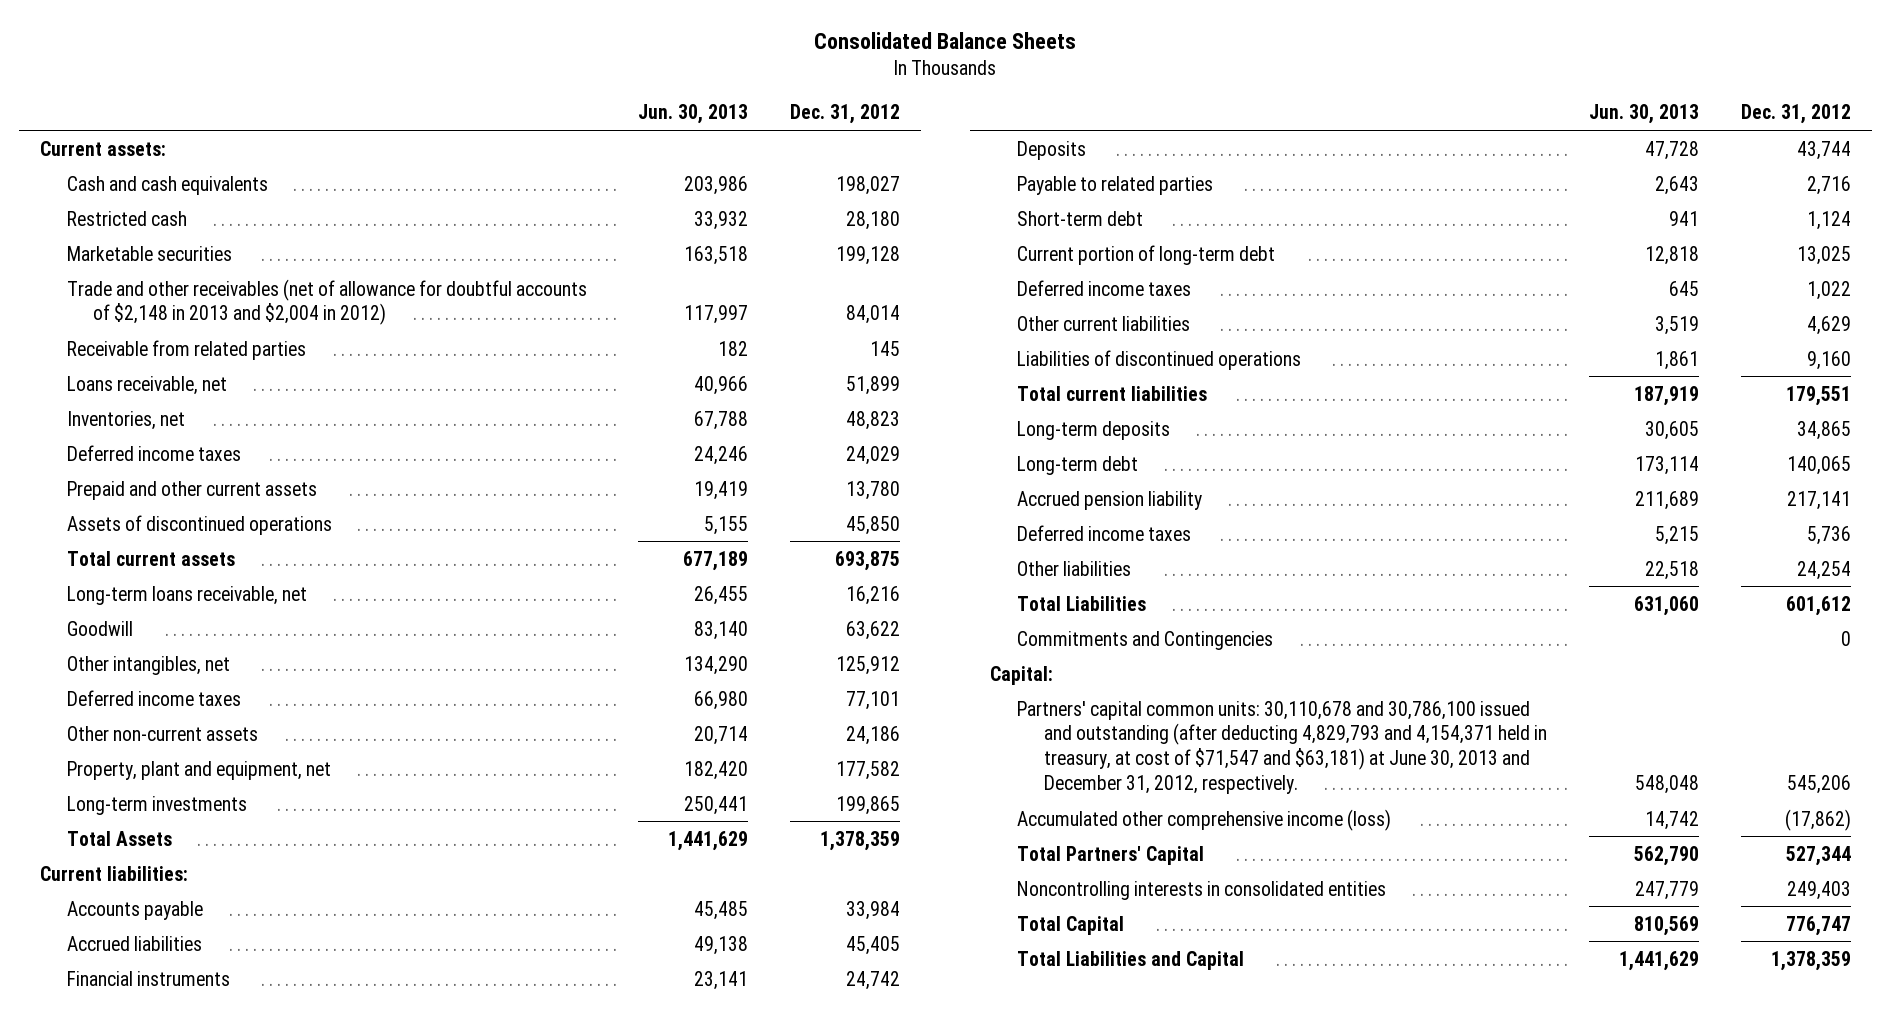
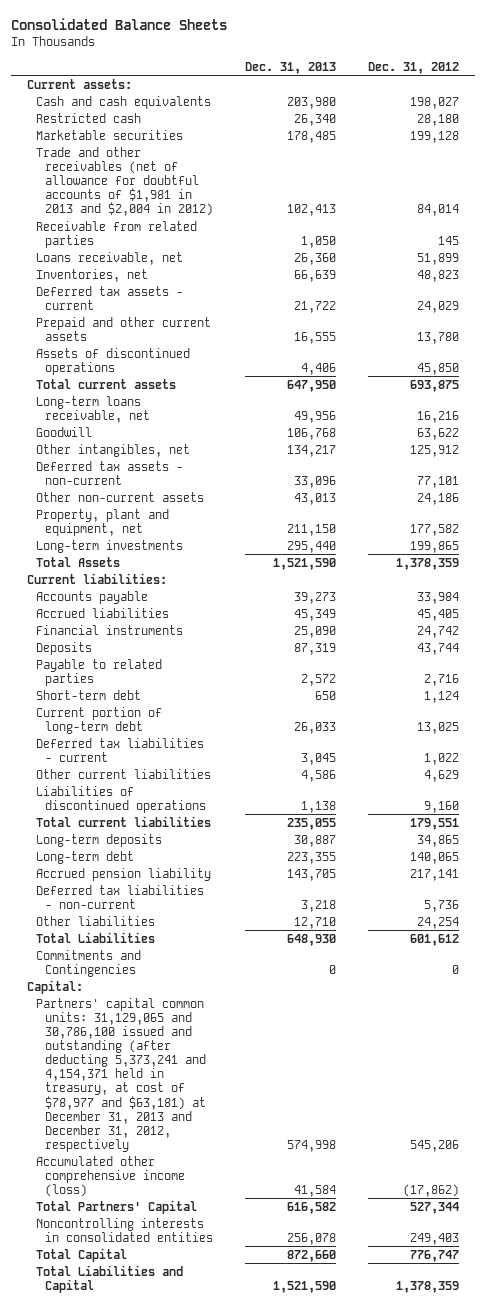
[638,104,749,125] Jun. 30, 2013 -> none
none -> [245,61,337,74] Dec. 31, 2013
[66,278,587,326] Trade and other receivables (net of allowance for doubtful accounts of $2,148 in 2013 and $2,004 in 2012) -> [36,146,214,217] Trade and other receivables (net of allowance for doubtful accounts of $1,981 in 2013 and $2,004 in 2012)
[66,444,241,461] Deferred income taxes -> [36,285,184,310] Deferred tax assets - current
[66,689,241,706] Deferred income taxes -> [36,460,184,485] Deferred tax assets - non-current
[1017,279,1192,296] Deferred income taxes -> [36,737,205,762] Deferred tax liabilities - current
[1017,524,1192,541] Deferred income taxes -> [36,884,205,909] Deferred tax liabilities - non-current
[1017,700,1547,795] Partners' capital common units: 30,110,678 and 30,786,100 issued and outstanding (after deducting 4,829,793 and 4,154,371 held in treasury, at cost of $71,547 and $63,181) at June 30, 2013 and December 31, 2012, respectively. -> [36,997,207,1152] Partners' capital common units: 31,129,065 and 30,786,100 issued and outstanding (after deducting 5,373,241 and 4,154,371 held in treasury, at cost of $78,977 and $63,181) at December 31, 2013 and December 31, 2012, respectively

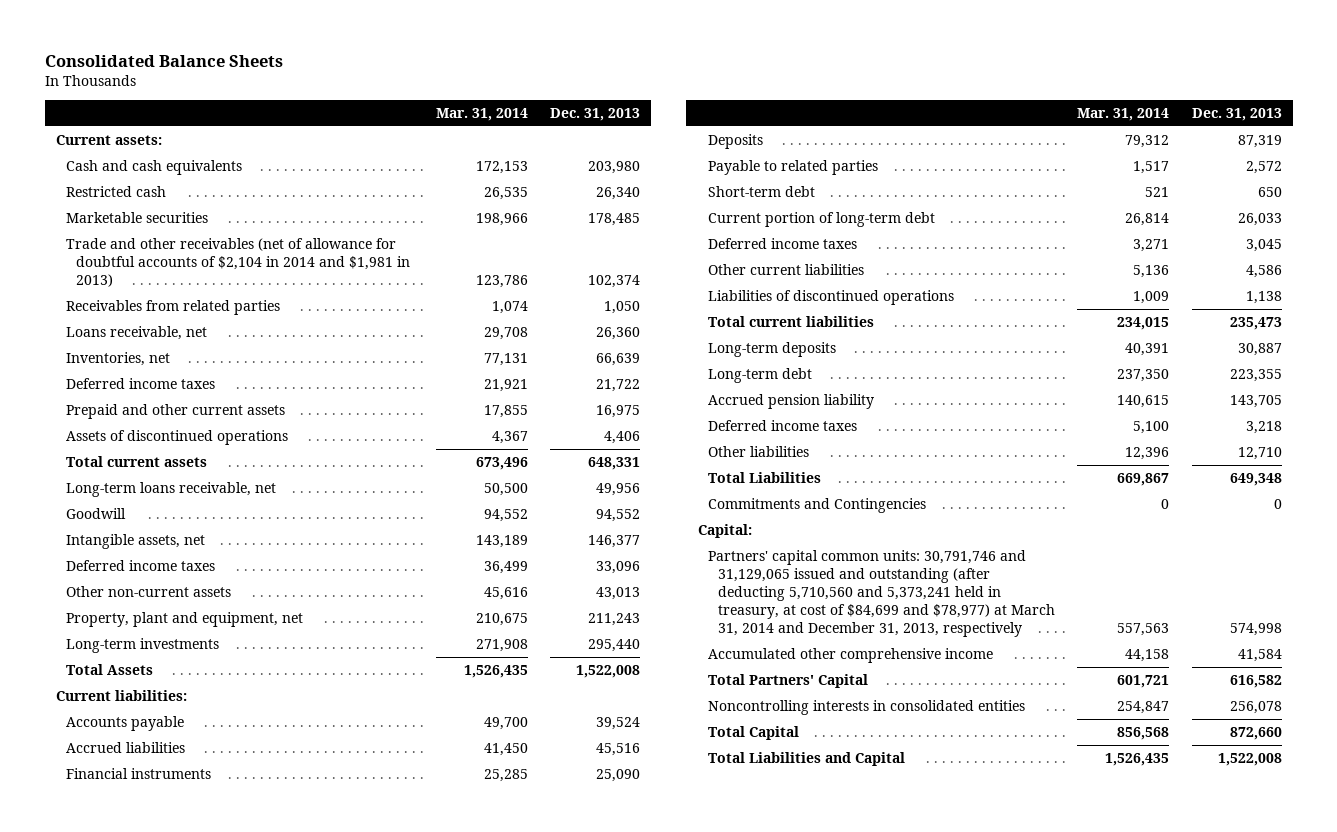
[368,61,460,74] Dec. 31, 2012 -> none
none -> [435,107,528,121] Mar. 31, 2014
[36,146,214,217] Trade and other receivables (net of allowance for doubtful accounts of $1,981 in 2013 and $2,004 in 2012) -> [66,238,411,287] Trade and other receivables (net of allowance for doubtful accounts of $2,104 in 2014 and $1,981 in 2013)
[287,204,337,217] 102,413 -> [587,274,640,288] 102,374
[36,220,198,248] Receivable from related parties -> [66,300,281,316] Receivables from related parties
[36,285,184,310] Deferred tax assets - current -> [66,378,216,390] Deferred income taxes
[294,331,337,344] 16,555 -> [595,405,640,419] 16,975
[287,379,337,392] 647,950 -> [587,457,640,471] 648,331
[287,427,337,440] 106,768 -> [595,509,640,523] 94,552
[36,443,191,457] Other intangibles, net -> [66,534,206,550] Intangible assets, net
[287,444,337,457] 134,217 -> [587,535,640,549] 146,377
[36,460,184,485] Deferred tax assets - non-current -> [66,560,216,572] Deferred income taxes
[287,523,337,536] 211,150 -> [587,613,640,627] 211,243
[273,557,337,570] 1,521,590 -> [575,665,640,679] 1,522,008
[294,591,337,604] 39,273 -> [595,717,640,731] 39,524
[294,608,337,621] 45,349 -> [595,743,640,757] 45,516
[36,737,205,762] Deferred tax liabilities - current -> [707,238,857,250] Deferred income taxes
[287,817,337,830] 235,055 -> [1229,317,1282,331] 235,473
[36,884,205,909] Deferred tax liabilities - non-current -> [707,420,857,432] Deferred income taxes
[287,933,337,946] 648,930 -> [1229,473,1282,487] 649,348
[36,997,207,1152] Partners' capital common units: 31,129,065 and 30,786,100 issued and outstanding (after deducting 5,373,241 and 4,154,371 held in treasury, at cost of $78,977 and $63,181) at December 31, 2013 and December 31, 2012, respectively -> [707,550,1055,637] Partners' capital common units: 30,791,746 and 31,129,065 issued and outstanding (after deducting 5,710,560 and 5,373,241 held in treasury, at cost of $84,699 and $78,977) at March 31, 2014 and December 31, 2013, respectively
[36,1155,186,1197] Accumulated other comprehensive income (loss) -> [707,648,993,664] Accumulated other comprehensive income
[273,1280,337,1293] 1,521,590 -> [1217,753,1282,767] 1,522,008

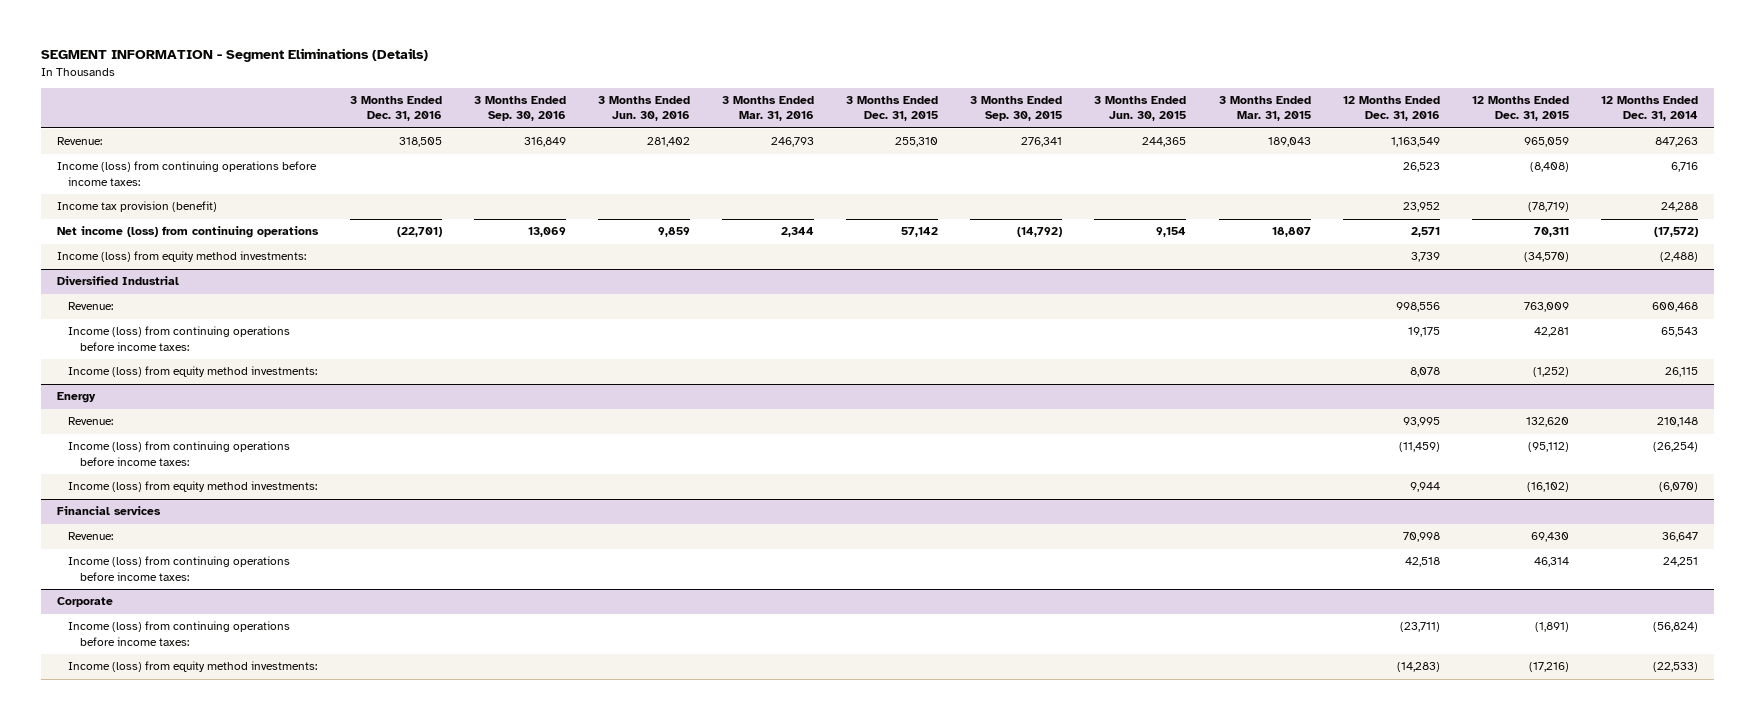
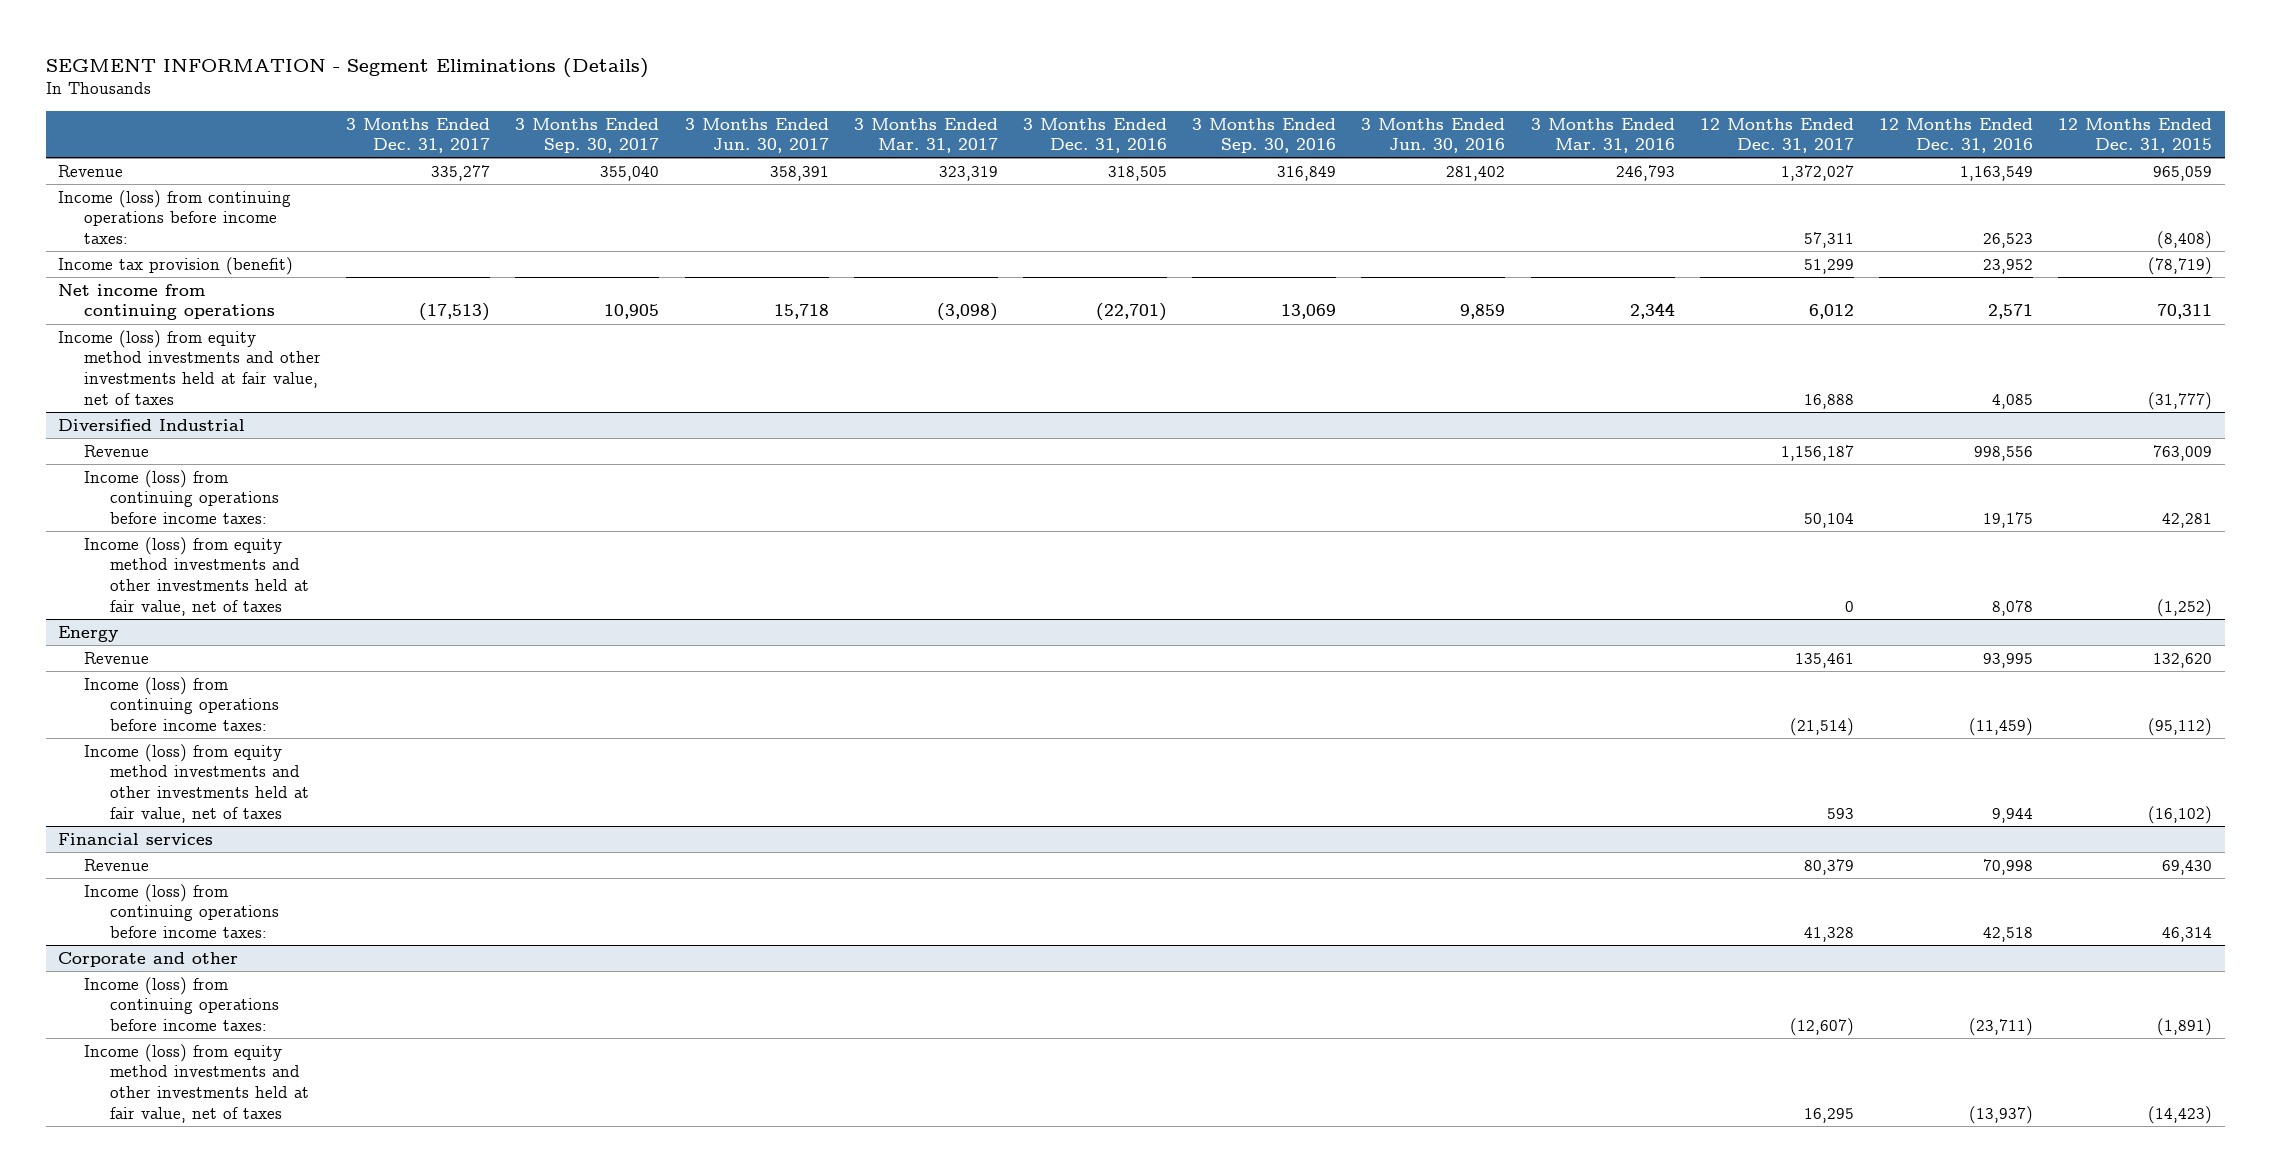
[846,96,939,122] 3 Months Ended Dec. 31, 2015 -> none
[970,96,1063,122] 3 Months Ended Sep. 30, 2015 -> none
[1094,96,1187,122] 3 Months Ended Jun. 30, 2015 -> none
[1218,96,1311,122] 3 Months Ended Mar. 31, 2015 -> none
[1600,96,1698,122] 12 Months Ended Dec. 31, 2014 -> none
none -> [346,117,491,154] 3 Months Ended Dec. 31, 2017
none -> [515,117,660,154] 3 Months Ended Sep. 30, 2017
none -> [684,117,829,154] 3 Months Ended Jun. 30, 2017
none -> [853,117,998,154] 3 Months Ended Mar. 31, 2017
none -> [1699,117,1854,154] 12 Months Ended Dec. 31, 2017
[56,137,102,146] Revenue: -> [58,164,124,177] Revenue
[56,226,319,239] Net income (loss) from continuing operations -> [58,283,276,321] Net income from continuing operations
[56,251,306,263] Income (loss) from equity method investments: -> [58,329,322,405] Income (loss) from equity method investments and other investments held at fair value, net of taxes
[1410,252,1440,263] 3,739 -> [1991,393,2033,409] 4,085
[1523,252,1569,263] (34,570) -> [2148,391,2213,410] (31,777)
[68,302,114,311] Revenue: -> [84,444,150,457] Revenue
[68,366,318,378] Income (loss) from equity method investments: -> [84,536,309,616] Income (loss) from equity method investments and other investments held at fair value, net of taxes
[68,417,114,426] Revenue: -> [84,651,150,664] Revenue
[68,481,318,493] Income (loss) from equity method investments: -> [84,743,309,823] Income (loss) from equity method investments and other investments held at fair value, net of taxes
[68,532,114,541] Revenue: -> [84,858,150,871] Revenue
[56,597,113,608] Corporate -> [58,951,239,967] Corporate and other
[68,661,318,673] Income (loss) from equity method investments: -> [84,1043,309,1123] Income (loss) from equity method investments and other investments held at fair value, net of taxes
[1396,662,1440,673] (14,283) -> [1968,1105,2033,1124] (13,937)
[1528,662,1569,673] (17,216) -> [2148,1105,2213,1124] (14,423)

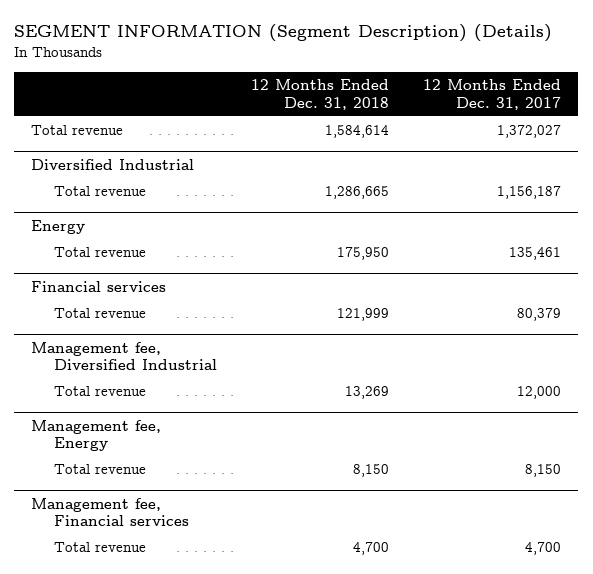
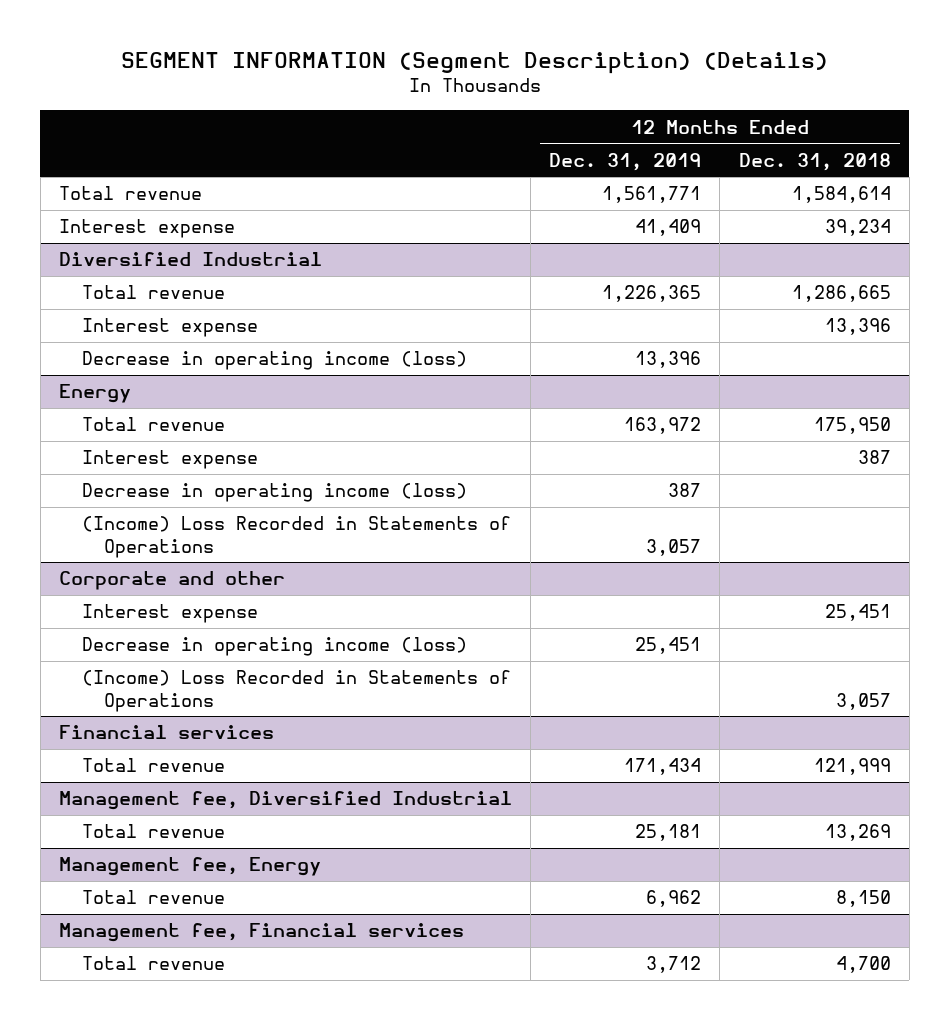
[423,79,562,110] 12 Months Ended Dec. 31, 2017 -> none
none -> [549,152,702,171] Dec. 31, 2019
none -> [58,219,235,239] Interest expense
none -> [81,318,258,338] Interest expense
none -> [81,351,467,371] Decrease in operating income (loss)
none -> [81,450,258,470] Interest expense
none -> [81,483,467,503] Decrease in operating income (loss)
none -> [81,516,511,558] (Income) Loss Recorded in Statements of Operations
none -> [58,571,285,591] Corporate and other
none -> [81,604,258,624] Interest expense
none -> [81,637,467,657] Decrease in operating income (loss)
none -> [81,670,511,712] (Income) Loss Recorded in Statements of Operations

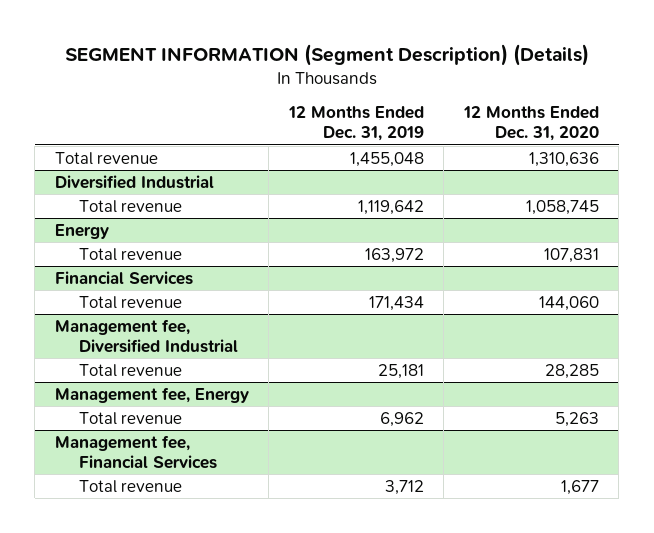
[738,152,891,171] Dec. 31, 2018 -> none
none -> [462,106,599,142] 12 Months Ended Dec. 31, 2020
[58,219,235,239] Interest expense -> none
[602,186,702,204] 1,561,771 -> [349,151,424,167] 1,455,048
[81,318,258,338] Interest expense -> none
[81,351,467,371] Decrease in operating income (loss) -> none
[602,285,702,303] 1,226,365 -> [357,199,424,215] 1,119,642
[81,450,258,470] Interest expense -> none
[81,483,467,503] Decrease in operating income (loss) -> none
[81,516,511,558] (Income) Loss Recorded in Statements of Operations -> none
[58,571,285,591] Corporate and other -> none
[81,604,258,624] Interest expense -> none
[81,637,467,657] Decrease in operating income (loss) -> none
[81,670,511,712] (Income) Loss Recorded in Statements of Operations -> none
[58,725,274,740] Financial services -> [54,270,193,285] Financial Services
[58,923,464,943] Management fee, Financial services -> [54,434,217,469] Management fee, Financial Services

